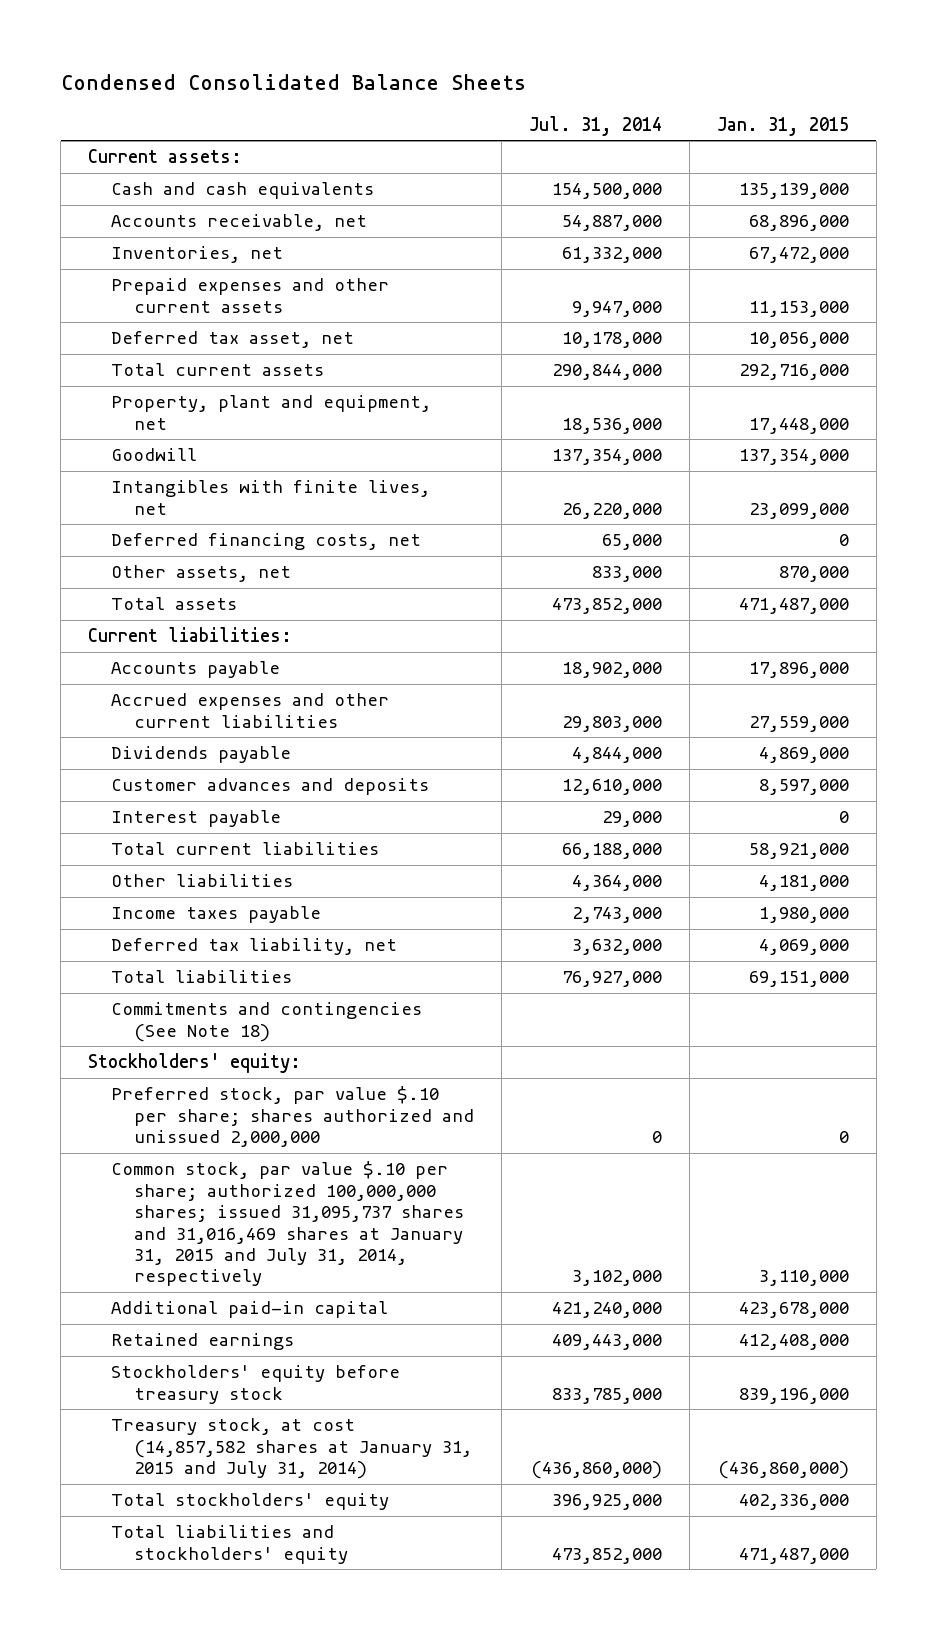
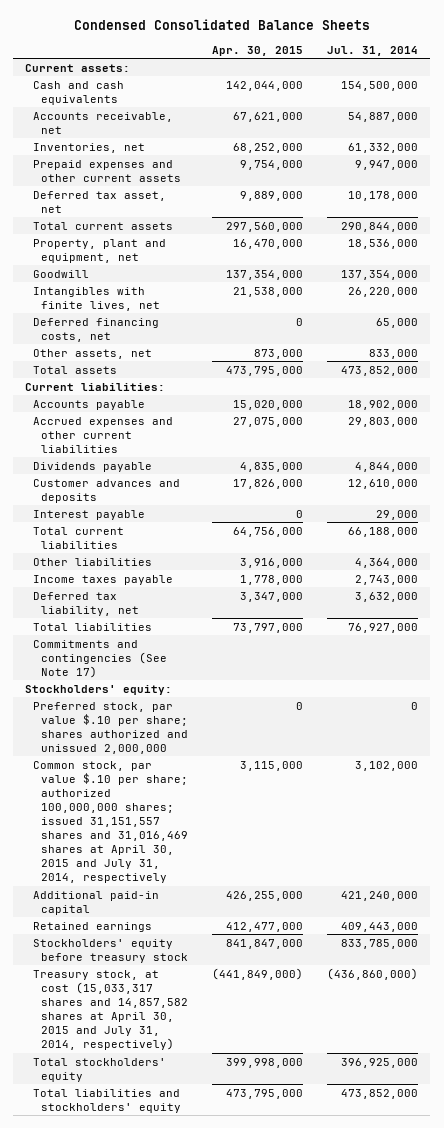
[716,116,849,136] Jan. 31, 2015 -> none
none -> [212,45,304,56] Apr. 30, 2015
[111,1002,423,1042] Commitments and contingencies (See Note 18) -> [33,639,167,678] Commitments and contingencies (See Note 17)
[111,1161,465,1287] Common stock, par value $.10 per share; authorized 100,000,000 shares; issued 31,095,737 shares and 31,016,469 shares at January 31, 2015 and July 31, 2014, respectively -> [33,760,188,884] Common stock, par value $.10 per share; authorized 100,000,000 shares; issued 31,151,557 shares and 31,016,469 shares at April 30, 2015 and July 31, 2014, respectively
[111,1418,473,1480] Treasury stock, at cost (14,857,582 shares at January 31, 2015 and July 31, 2014) -> [33,969,188,1051] Treasury stock, at cost (15,033,317 shares and 14,857,582 shares at April 30, 2015 and July 31, 2014, respectively)

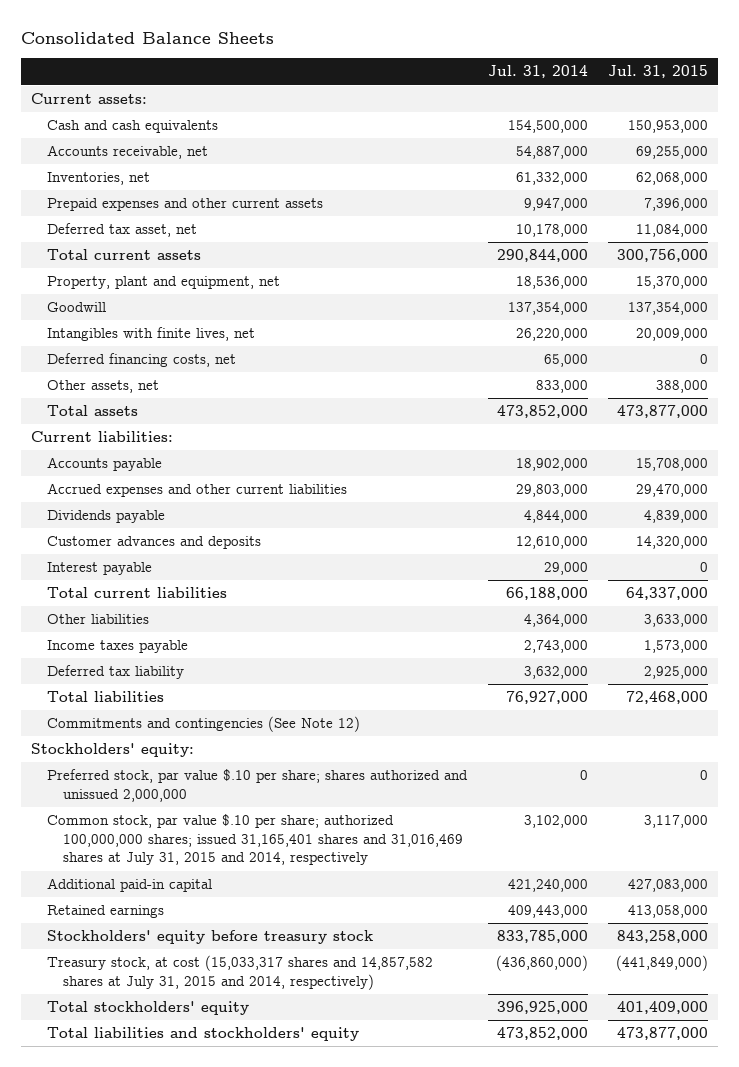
[73,19,370,31] Condensed Consolidated Balance Sheets -> [21,31,275,44] Consolidated Balance Sheets
[212,45,304,56] Apr. 30, 2015 -> none
none -> [607,65,708,79] Jul. 31, 2015
[33,591,139,616] Deferred tax liability, net -> [47,665,185,680] Deferred tax liability
[33,639,167,678] Commitments and contingencies (See Note 17) -> [47,716,361,733] Commitments and contingencies (See Note 12)
[33,760,188,884] Common stock, par value $.10 per share; authorized 100,000,000 shares; issued 31,151,557 shares and 31,016,469 shares at April 30, 2015 and July 31, 2014, respectively -> [47,814,464,866] Common stock, par value $.10 per share; authorized 100,000,000 shares; issued 31,165,401 shares and 31,016,469 shares at July 31, 2015 and 2014, respectively
[33,969,188,1051] Treasury stock, at cost (15,033,317 shares and 14,857,582 shares at April 30, 2015 and July 31, 2014, respectively) -> [47,955,434,990] Treasury stock, at cost (15,033,317 shares and 14,857,582 shares at July 31, 2015 and 2014, respectively)

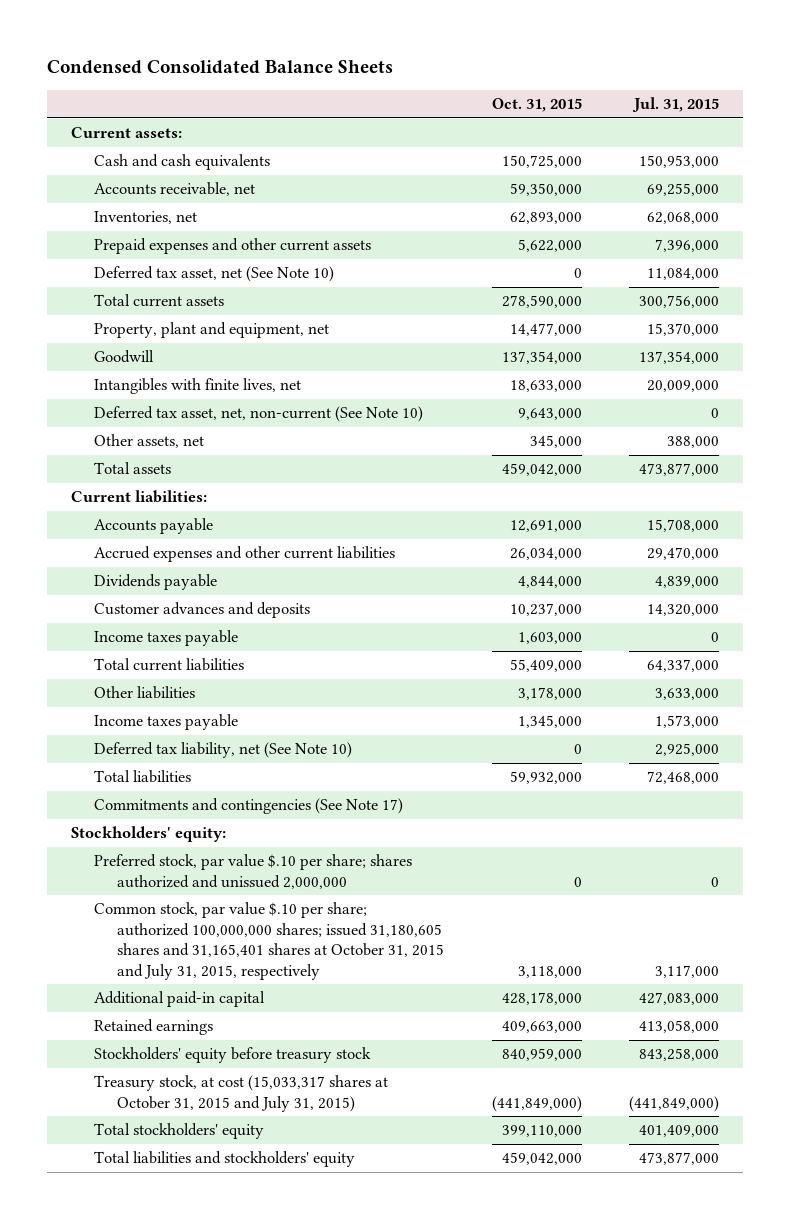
[21,31,275,44] Consolidated Balance Sheets -> [47,60,394,75] Condensed Consolidated Balance Sheets
[487,65,588,79] Jul. 31, 2014 -> none
none -> [491,98,582,113] Oct. 31, 2015
[47,223,198,238] Deferred tax asset, net -> [94,266,335,283] Deferred tax asset, net (See Note 10)
[47,353,237,368] Deferred financing costs, net -> none
none -> [94,406,424,423] Deferred tax asset, net, non-current (See Note 10)
[47,562,153,576] Interest payable -> none
none -> [94,630,239,647] Income taxes payable
[47,665,185,680] Deferred tax liability -> [94,742,353,759] Deferred tax liability, net (See Note 10)
[47,716,361,733] Commitments and contingencies (See Note 12) -> [94,798,404,815] Commitments and contingencies (See Note 17)
[47,814,464,866] Common stock, par value $.10 per share; authorized 100,000,000 shares; issued 31,165,401 shares and 31,016,469 shares at July 31, 2015 and 2014, respectively -> [94,902,445,980] Common stock, par value $.10 per share; authorized 100,000,000 shares; issued 31,180,605 shares and 31,165,401 shares at October 31, 2015 and July 31, 2015, respectively
[47,955,434,990] Treasury stock, at cost (15,033,317 shares and 14,857,582 shares at July 31, 2015 and 2014, respectively) -> [94,1075,389,1112] Treasury stock, at cost (15,033,317 shares at October 31, 2015 and July 31, 2015)

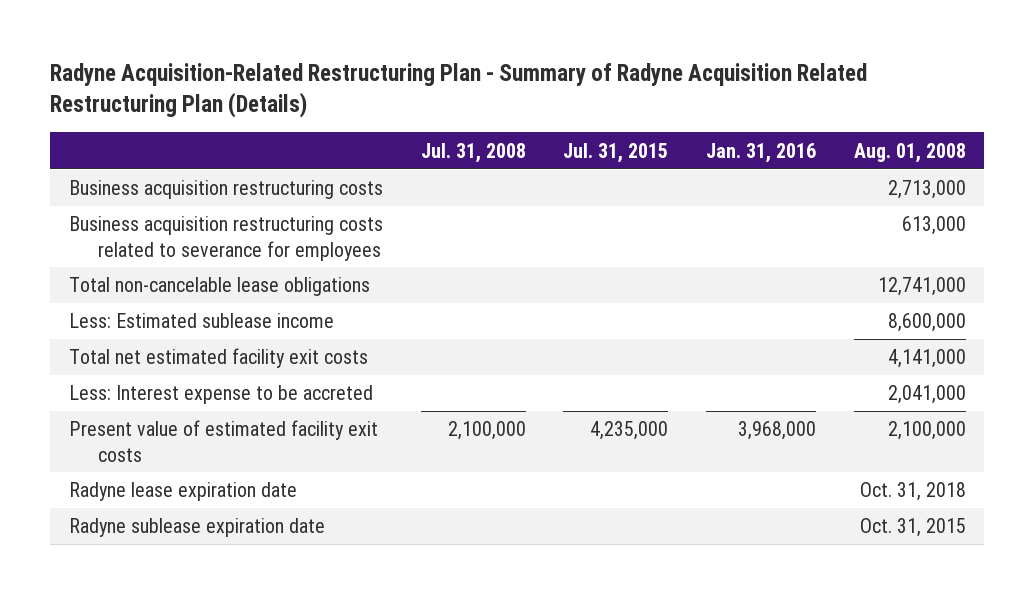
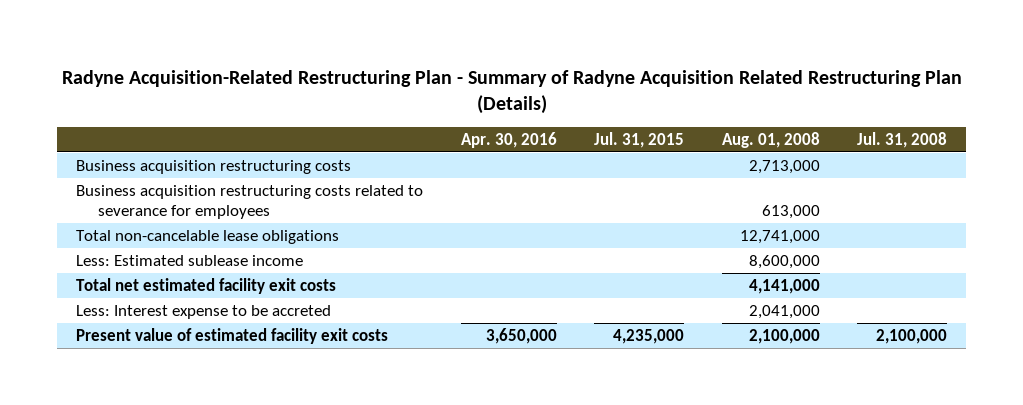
[705,142,816,163] Jan. 31, 2016 -> none
none -> [460,131,557,148] Apr. 30, 2016
[68,482,297,502] Radyne lease expiration date -> none
[68,518,325,538] Radyne sublease expiration date -> none

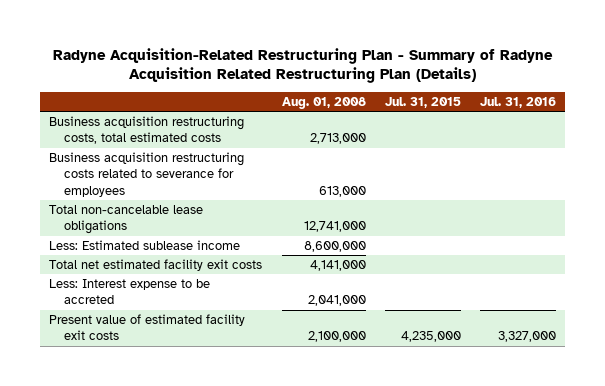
[460,131,557,148] Apr. 30, 2016 -> none
[857,131,948,148] Jul. 31, 2008 -> none
none -> [479,96,556,108] Jul. 31, 2016
[76,159,352,174] Business acquisition restructuring costs -> [49,116,245,145] Business acquisition restructuring costs, total estimated costs

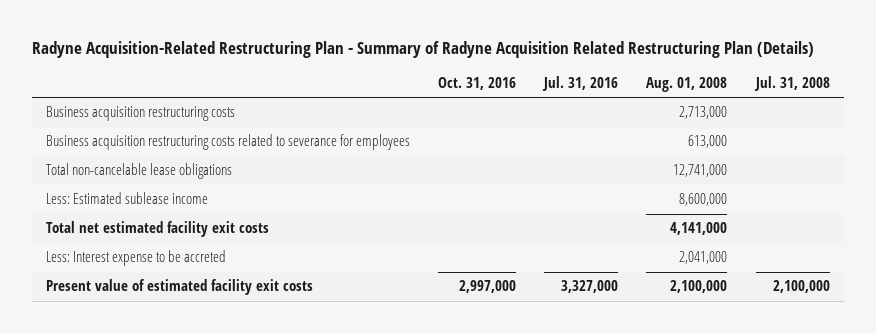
[384,96,461,108] Jul. 31, 2015 -> none
none -> [438,77,517,91] Oct. 31, 2016
none -> [753,76,830,92] Jul. 31, 2008
[49,116,245,145] Business acquisition restructuring costs, total estimated costs -> [46,106,236,122] Business acquisition restructuring costs

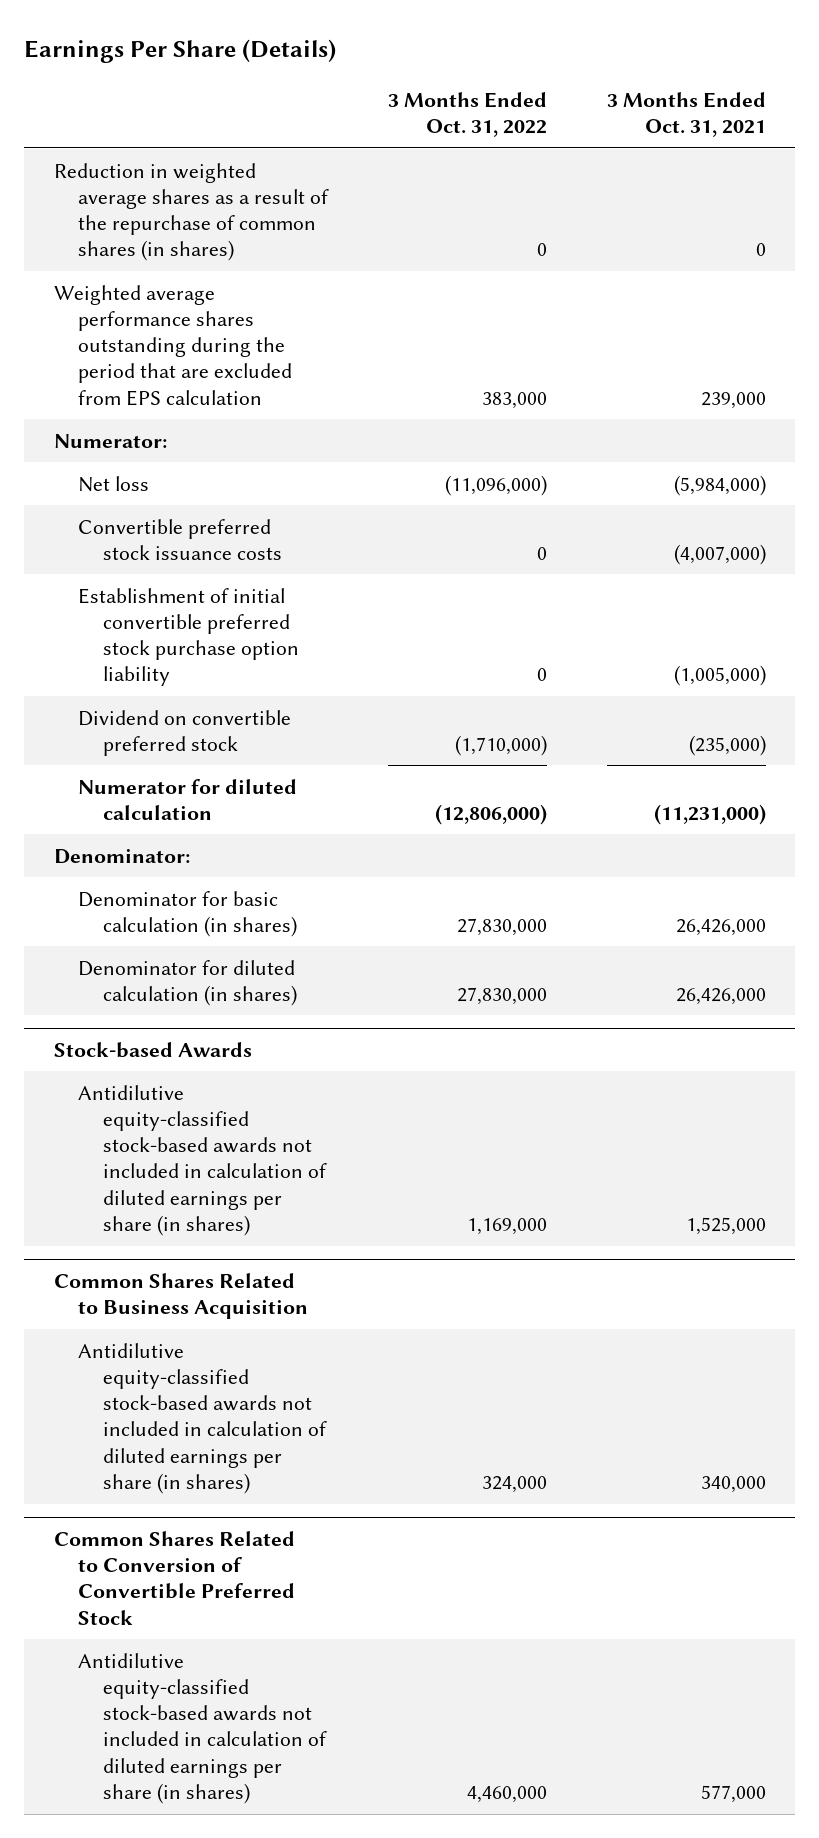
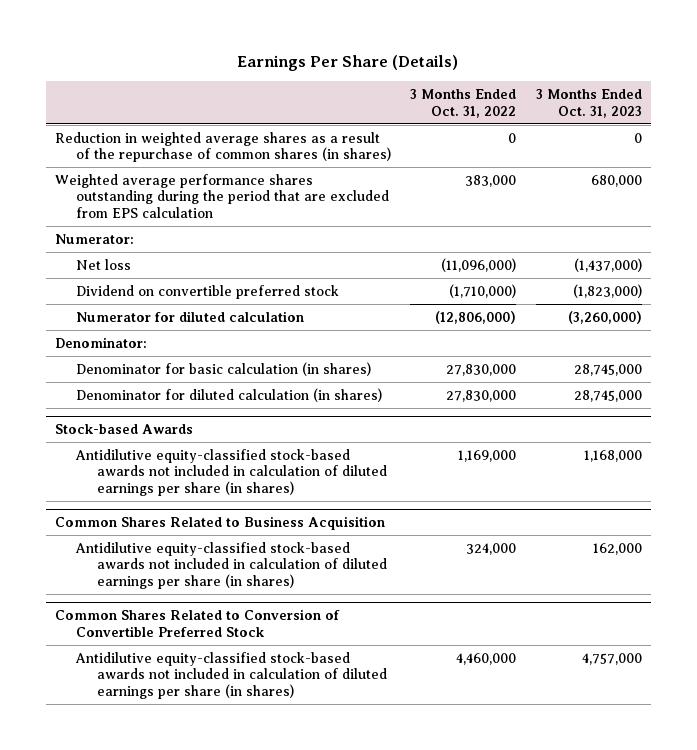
[606,92,766,138] 3 Months Ended Oct. 31, 2021 -> none
none -> [535,89,642,118] 3 Months Ended Oct. 31, 2023
[78,518,282,560] Convertible preferred stock issuance costs -> none
[78,587,299,687] Establishment of initial convertible preferred stock purchase option liability -> none

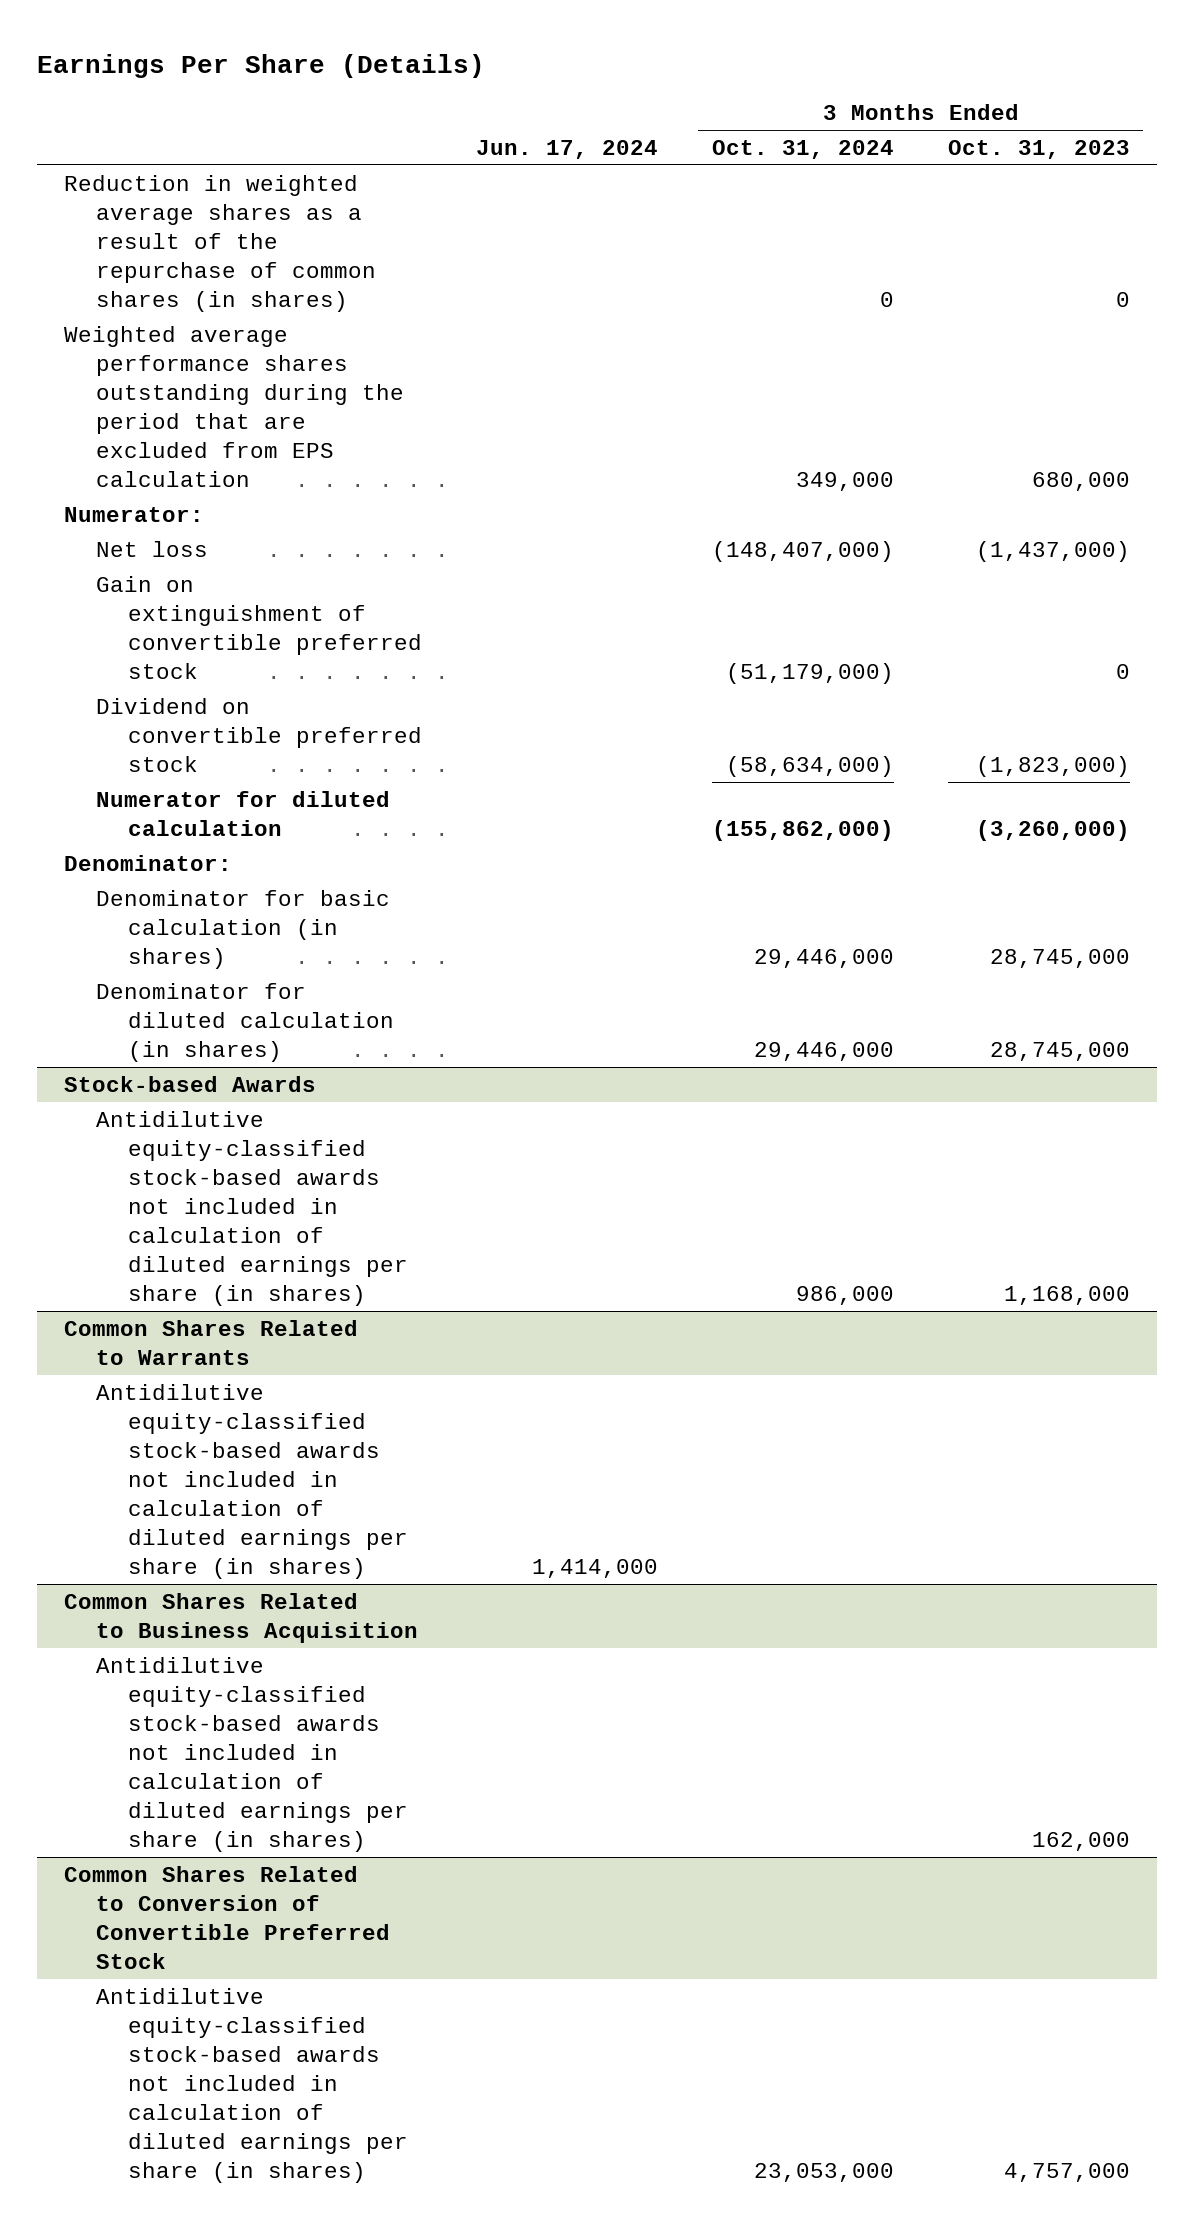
[410,89,517,118] 3 Months Ended Oct. 31, 2022 -> none
none -> [476,139,659,159] Jun. 17, 2024
none -> [711,139,894,159] Oct. 31, 2024
none -> [96,575,423,679] Gain on extinguishment of convertible preferred stock
none -> [64,1319,359,1365] Common Shares Related to Warrants
none -> [96,1383,409,1579] Antidilutive equity-classified stock-based awards not included in calculation of diluted earnings per share (in shares)

